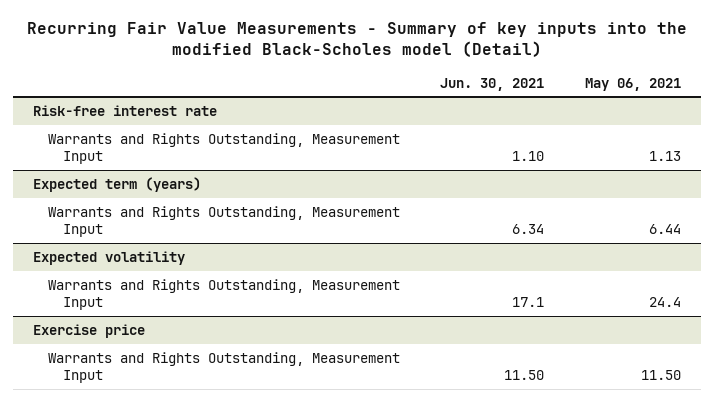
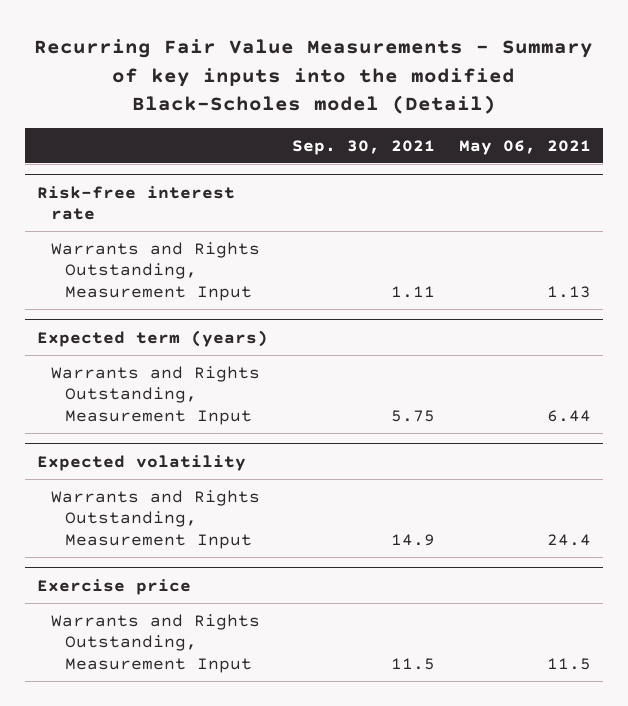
[440,77,545,91] Jun. 30, 2021 -> none
none -> [292,139,436,155] Sep. 30, 2021
[640,370,681,381] 11.50 -> [547,657,592,670] 11.5

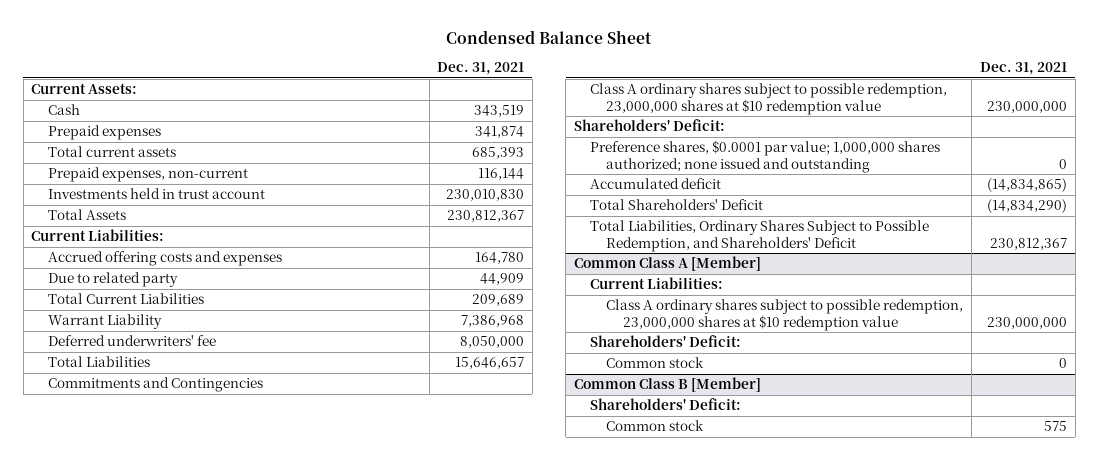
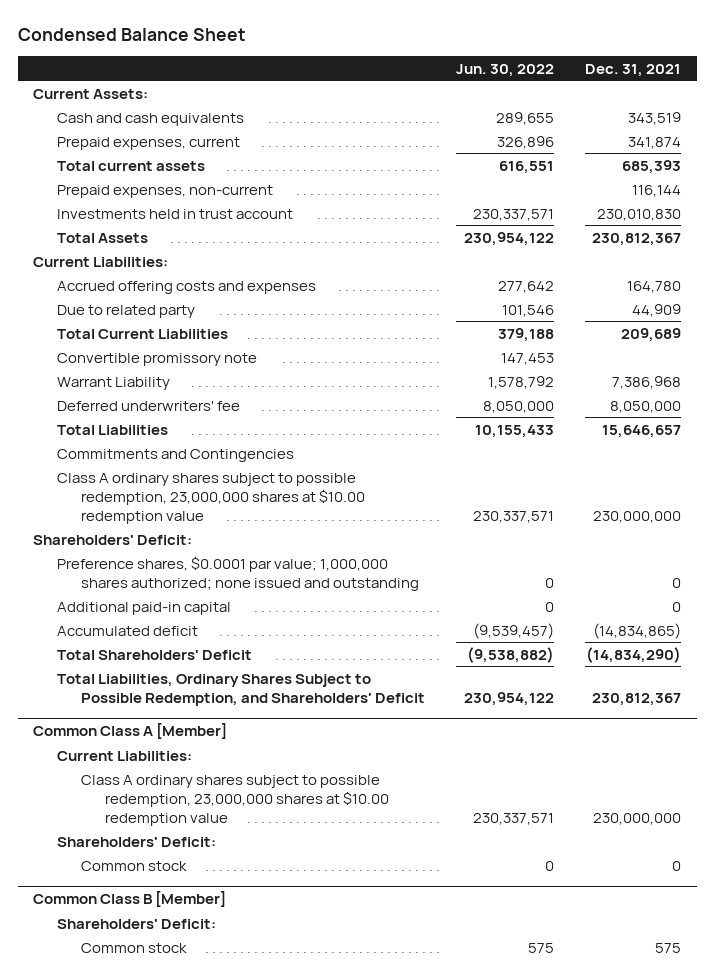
none -> [456,63,555,77] Jun. 30, 2022
[47,104,80,116] Cash -> [57,112,245,126] Cash and cash equivalents
[47,125,161,141] Prepaid expenses -> [57,136,241,150] Prepaid expenses, current
none -> [57,352,258,366] Convertible promissory note
[590,83,948,115] Class A ordinary shares subject to possible redemption, 23,000,000 shares at $10 redemption value -> [57,472,365,524] Class A ordinary shares subject to possible redemption, 23,000,000 shares at $10.00 redemption value
none -> [57,601,232,615] Additional paid-in capital
[606,299,964,331] Class A ordinary shares subject to possible redemption, 23,000,000 shares at $10 redemption value -> [80,774,389,826] Class A ordinary shares subject to possible redemption, 23,000,000 shares at $10.00 redemption value

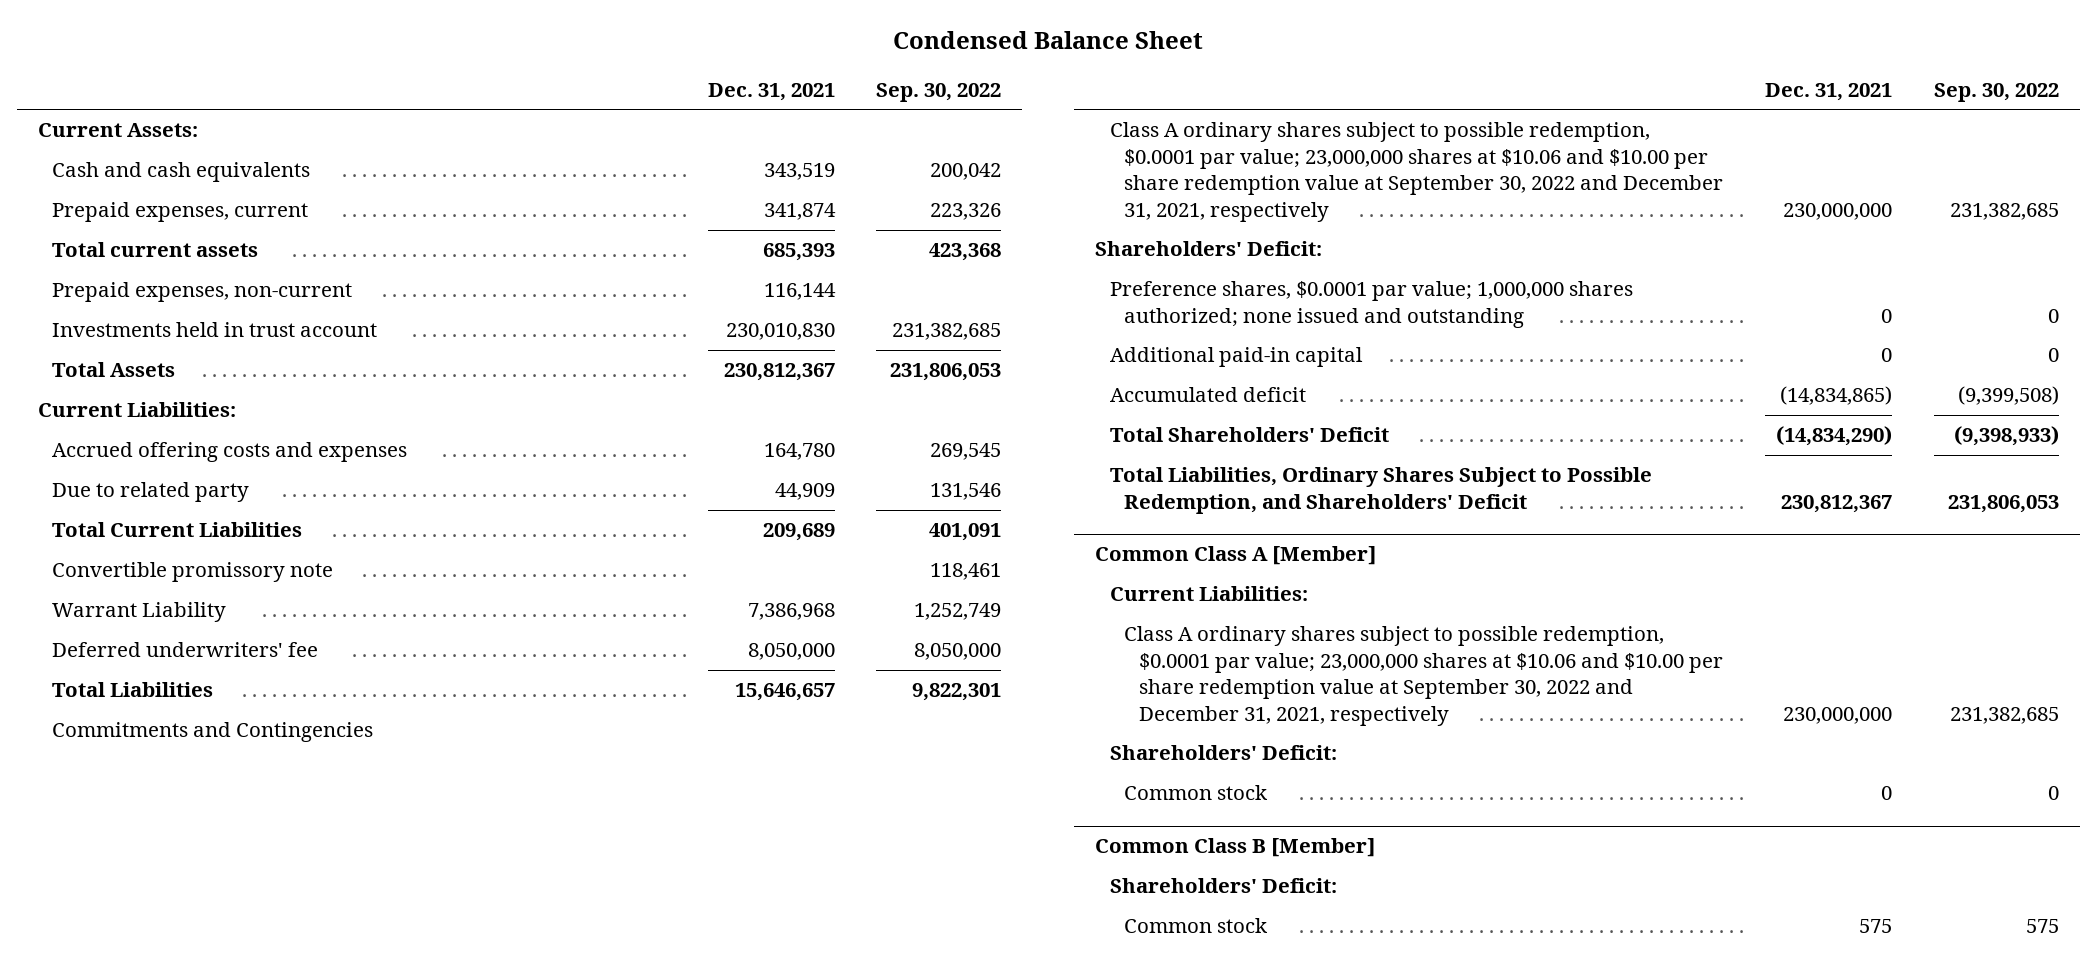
[456,63,555,77] Jun. 30, 2022 -> none
none -> [876,82,1002,102] Sep. 30, 2022
[57,472,365,524] Class A ordinary shares subject to possible redemption, 23,000,000 shares at $10.00 redemption value -> [1109,122,1724,222] Class A ordinary shares subject to possible redemption, $0.0001 par value; 23,000,000 shares at $10.06 and $10.00 per share redemption value at September 30, 2022 and December 31, 2021, respectively
[80,774,389,826] Class A ordinary shares subject to possible redemption, 23,000,000 shares at $10.00 redemption value -> [1124,626,1723,726] Class A ordinary shares subject to possible redemption, $0.0001 par value; 23,000,000 shares at $10.06 and $10.00 per share redemption value at September 30, 2022 and December 31, 2021, respectively

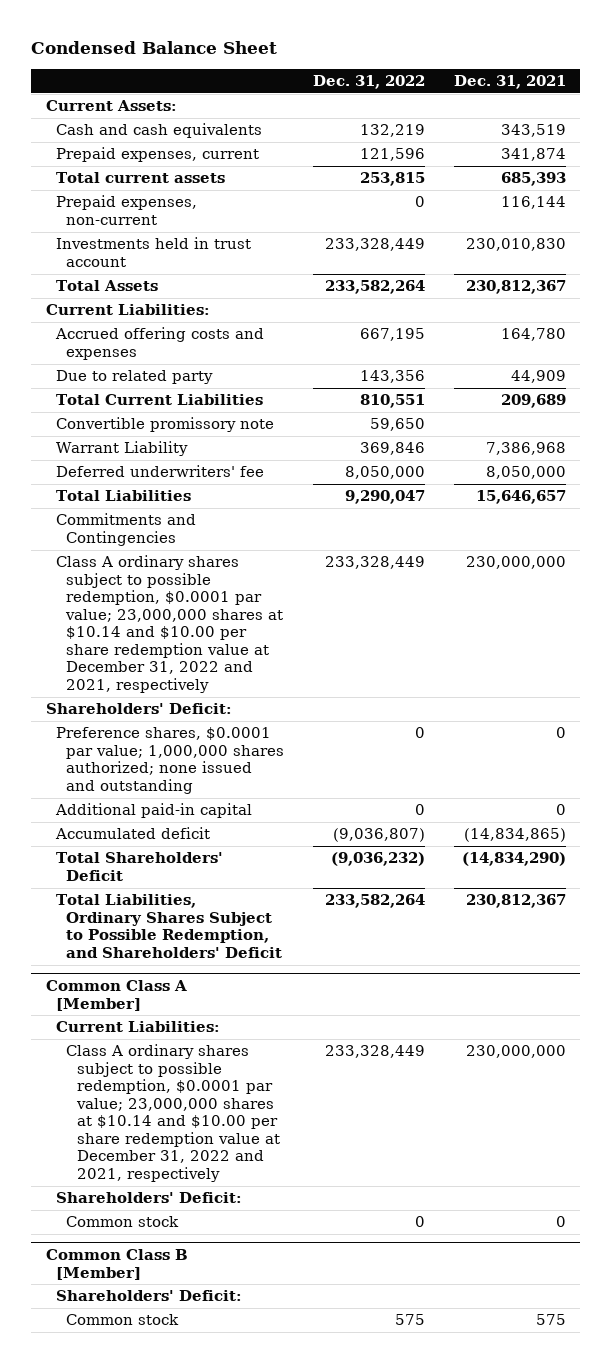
[876,82,1002,102] Sep. 30, 2022 -> none
none -> [312,75,425,90] Dec. 31, 2022
[1109,122,1724,222] Class A ordinary shares subject to possible redemption, $0.0001 par value; 23,000,000 shares at $10.06 and $10.00 per share redemption value at September 30, 2022 and December 31, 2021, respectively -> [55,555,284,693] Class A ordinary shares subject to possible redemption, $0.0001 par value; 23,000,000 shares at $10.14 and $10.00 per share redemption value at December 31, 2022 and 2021, respectively
[1124,626,1723,726] Class A ordinary shares subject to possible redemption, $0.0001 par value; 23,000,000 shares at $10.06 and $10.00 per share redemption value at September 30, 2022 and December 31, 2021, respectively -> [66,1044,280,1182] Class A ordinary shares subject to possible redemption, $0.0001 par value; 23,000,000 shares at $10.14 and $10.00 per share redemption value at December 31, 2022 and 2021, respectively

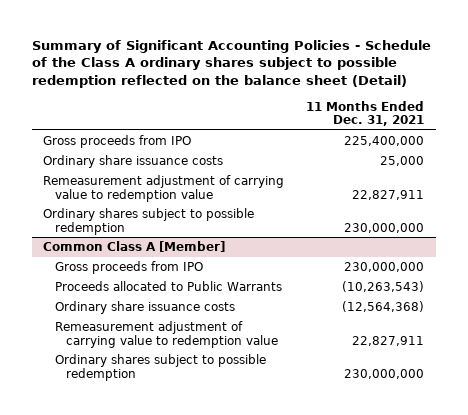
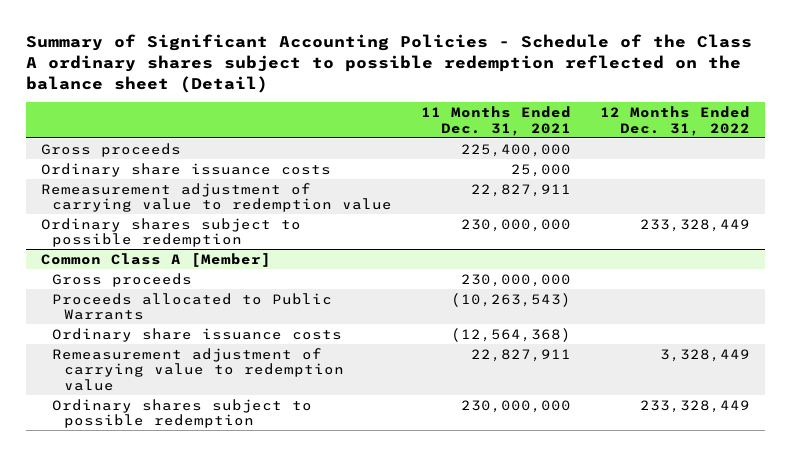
none -> [600,106,751,136] 12 Months Ended Dec. 31, 2022
[43,134,192,148] Gross proceeds from IPO -> [40,142,181,157] Gross proceeds
[54,260,203,274] Gross proceeds from IPO -> [52,272,193,287] Gross proceeds

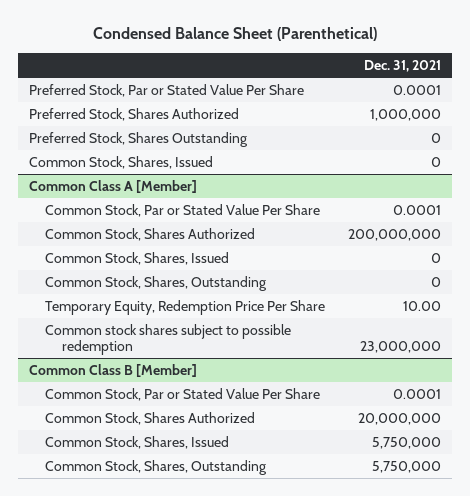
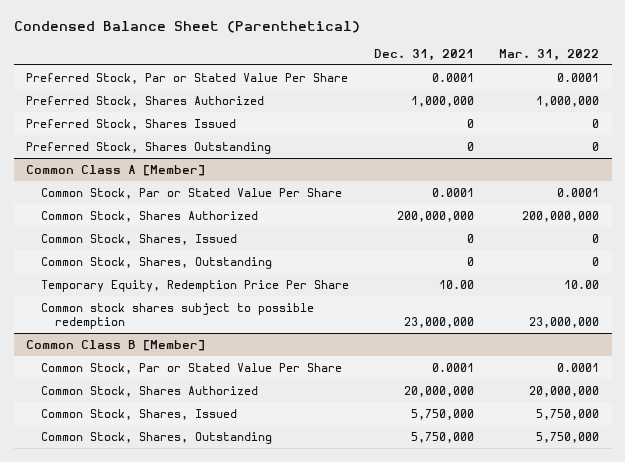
none -> [499,48,600,61] Mar. 31, 2022
none -> [26,118,237,130] Preferred Stock, Shares Issued
[29,156,214,170] Common Stock, Shares, Issued -> none

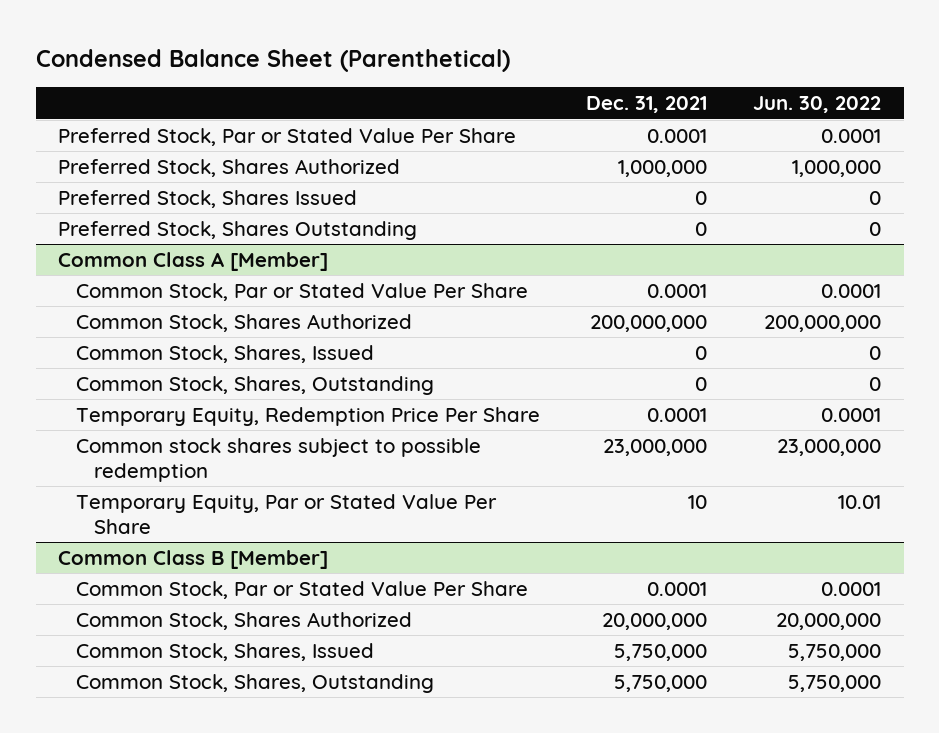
[499,48,600,61] Mar. 31, 2022 -> none
none -> [752,96,881,114] Jun. 30, 2022
[438,279,474,289] 10.00 -> [646,407,707,422] 0.0001
none -> [76,493,498,534] Temporary Equity, Par or Stated Value Per Share

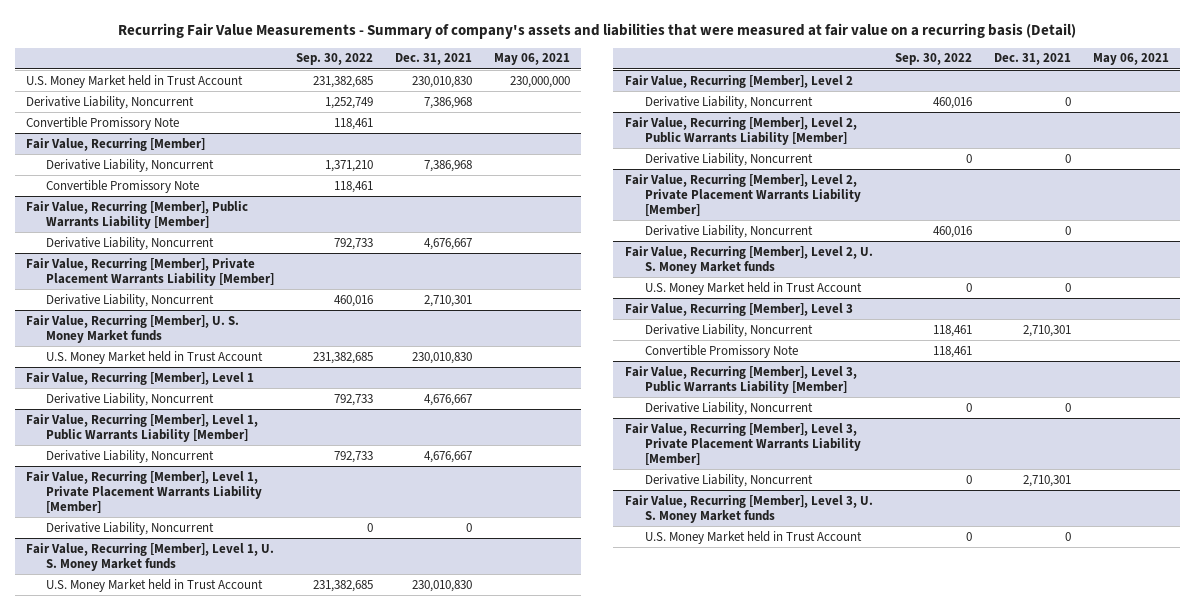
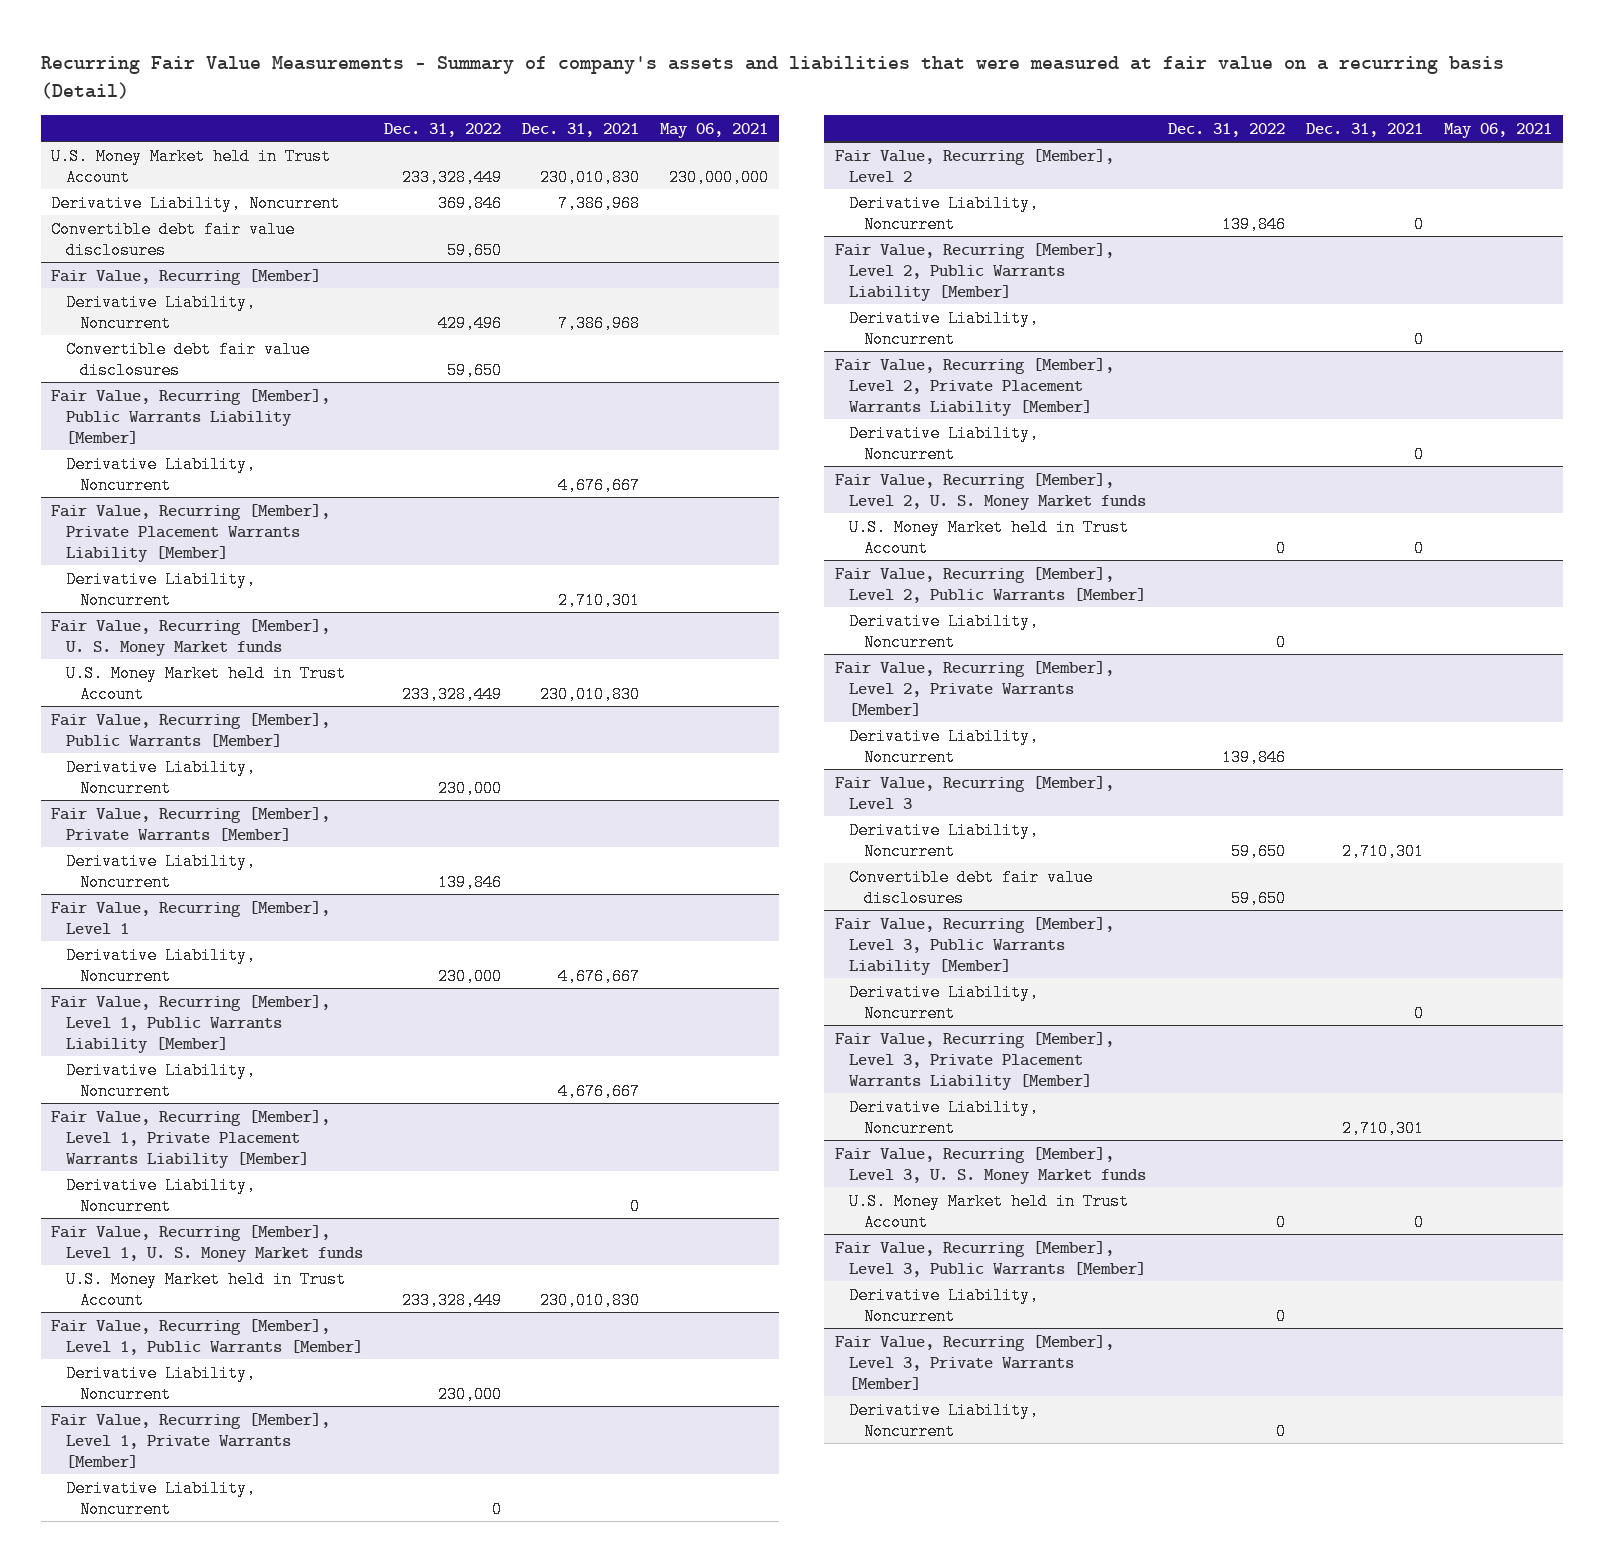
[295,53,373,66] Sep. 30, 2022 -> none
none -> [383,122,501,137] Dec. 31, 2022
[25,116,179,130] Convertible Promissory Note -> [51,220,296,259] Convertible debt fair value disclosures
[45,179,199,193] Convertible Promissory Note -> [65,340,310,379] Convertible debt fair value disclosures
none -> [51,712,331,747] Fair Value, Recurring [Member], Public Warrants [Member]
none -> [65,758,256,797] Derivative Liability, Noncurrent
none -> [51,806,331,841] Fair Value, Recurring [Member], Private Warrants [Member]
none -> [65,852,256,891] Derivative Liability, Noncurrent
none -> [51,1318,363,1355] Fair Value, Recurring [Member], Level 1, Public Warrants [Member]
none -> [65,1364,256,1403] Derivative Liability, Noncurrent
none -> [51,1412,331,1468] Fair Value, Recurring [Member], Level 1, Private Warrants [Member]
none -> [65,1479,256,1518] Derivative Liability, Noncurrent
none -> [834,566,1147,603] Fair Value, Recurring [Member], Level 2, Public Warrants [Member]
none -> [849,612,1040,651] Derivative Liability, Noncurrent
none -> [834,660,1114,716] Fair Value, Recurring [Member], Level 2, Private Warrants [Member]
none -> [849,727,1040,766] Derivative Liability, Noncurrent
[644,344,798,358] Convertible Promissory Note -> [849,868,1094,907] Convertible debt fair value disclosures
none -> [834,1240,1147,1277] Fair Value, Recurring [Member], Level 3, Public Warrants [Member]
none -> [849,1286,1040,1325] Derivative Liability, Noncurrent
none -> [834,1334,1114,1390] Fair Value, Recurring [Member], Level 3, Private Warrants [Member]
none -> [849,1401,1040,1440] Derivative Liability, Noncurrent

